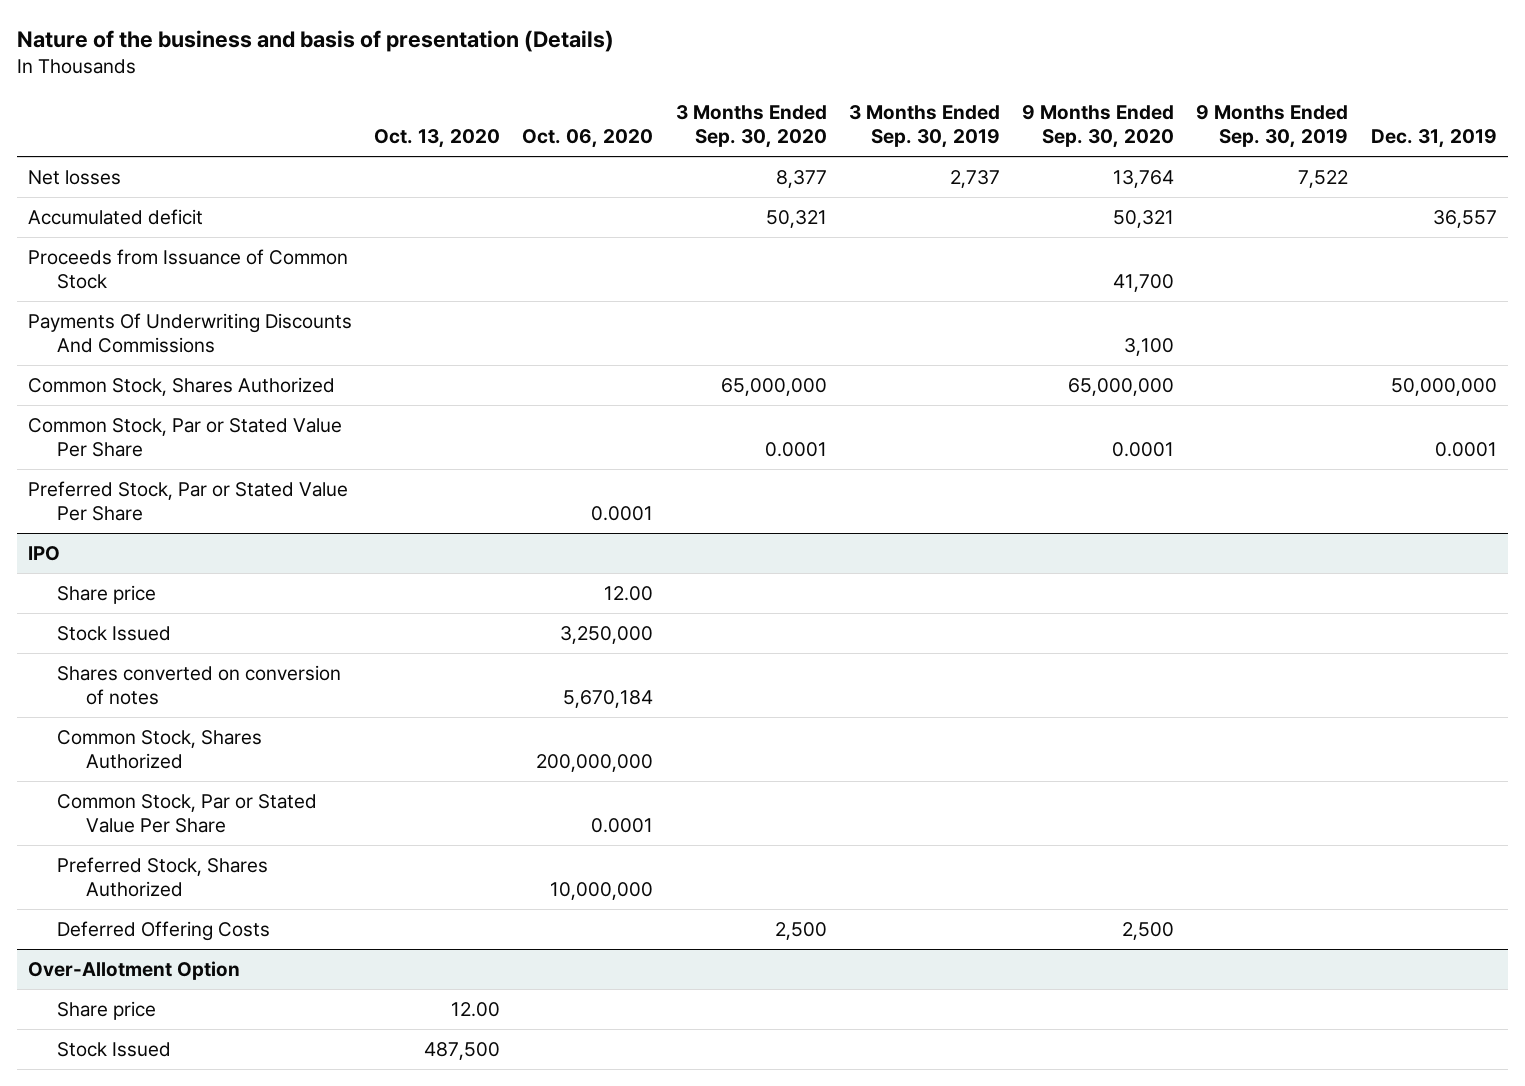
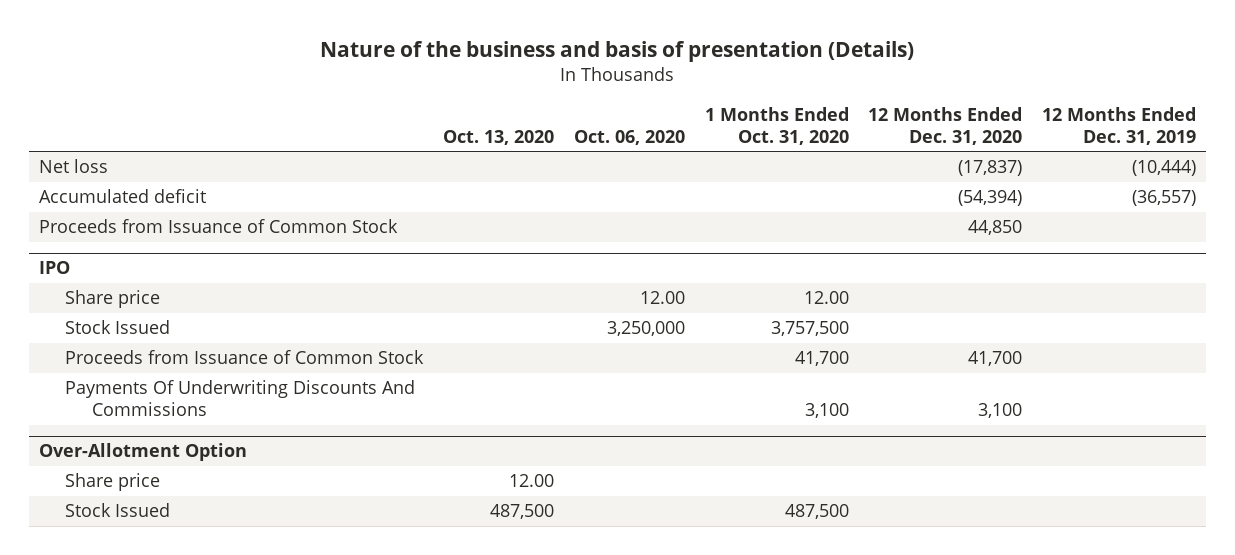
[675,104,827,149] 3 Months Ended Sep. 30, 2020 -> none
[848,104,1000,149] 3 Months Ended Sep. 30, 2019 -> none
[1022,104,1175,149] 9 Months Ended Sep. 30, 2020 -> none
[1196,104,1349,149] 9 Months Ended Sep. 30, 2019 -> none
[1370,129,1497,149] Dec. 31, 2019 -> none
none -> [704,106,849,145] 1 Months Ended Oct. 31, 2020
none -> [868,106,1023,145] 12 Months Ended Dec. 31, 2020
none -> [1042,106,1197,145] 12 Months Ended Dec. 31, 2019
[27,169,121,185] Net losses -> [38,159,108,174] Net loss
[27,312,352,354] Payments Of Underwriting Discounts And Commissions -> none
[27,376,335,396] Common Stock, Shares Authorized -> none
[27,417,342,458] Common Stock, Par or Stated Value Per Share -> none
[27,480,348,522] Preferred Stock, Par or Stated Value Per Share -> none
[57,664,342,706] Shares converted on conversion of notes -> none
[57,729,263,770] Common Stock, Shares Authorized -> none
[57,793,318,834] Common Stock, Par or Stated Value Per Share -> none
[57,856,269,898] Preferred Stock, Shares Authorized -> none
[57,920,271,941] Deferred Offering Costs -> none
none -> [65,350,425,365] Proceeds from Issuance of Common Stock
none -> [65,380,416,417] Payments Of Underwriting Discounts And Commissions

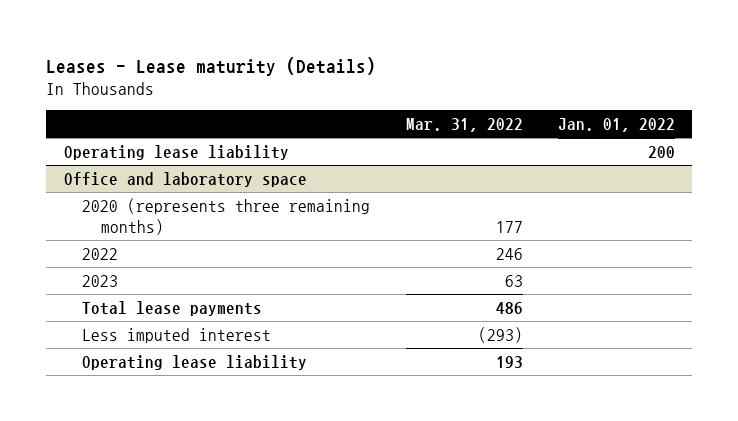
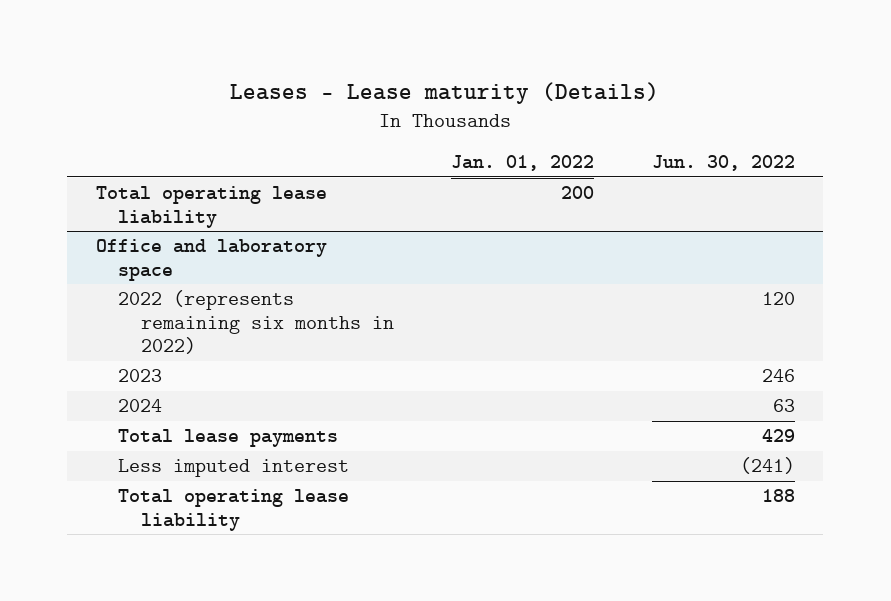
[405,117,523,132] Mar. 31, 2022 -> none
none -> [651,155,795,172] Jun. 30, 2022
[63,144,289,160] Operating lease liability -> [96,186,328,228] Total operating lease liability
[82,247,119,260] 2022 -> none
[82,197,371,235] 2020 (represents three remaining months) -> [118,290,394,355] 2022 (represents remaining six months in 2022)
none -> [118,399,163,413] 2024
[82,354,308,370] Operating lease liability -> [118,489,350,531] Total operating lease liability

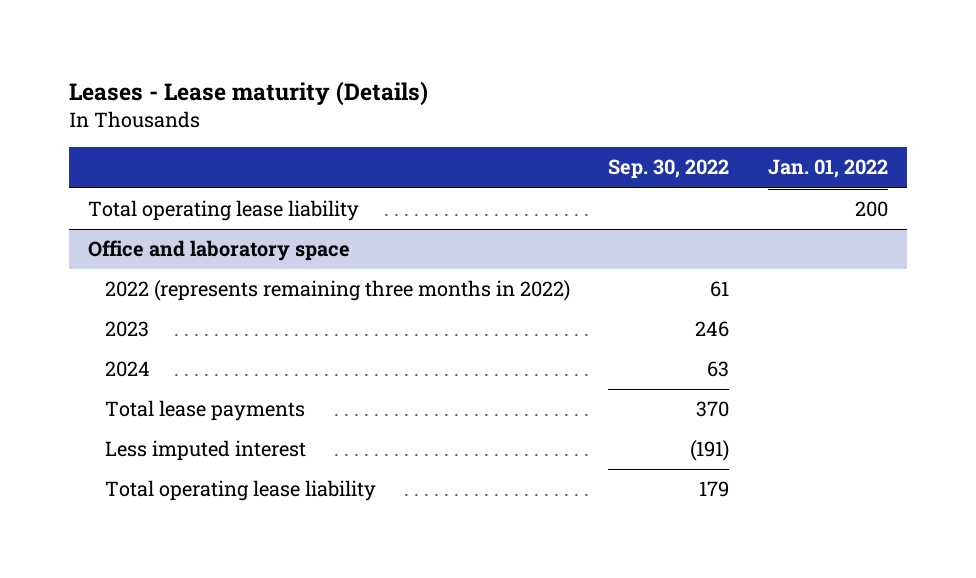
[651,155,795,172] Jun. 30, 2022 -> none
none -> [608,159,730,180] Sep. 30, 2022
[118,290,394,355] 2022 (represents remaining six months in 2022) -> [105,280,571,302] 2022 (represents remaining three months in 2022)

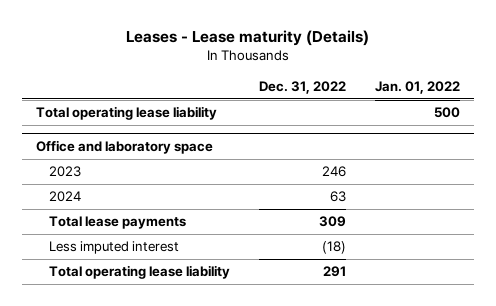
[608,159,730,180] Sep. 30, 2022 -> none
none -> [259,80,347,94] Dec. 31, 2022
[854,201,888,218] 200 -> [433,107,460,119] 500
[105,280,571,302] 2022 (represents remaining three months in 2022) -> none

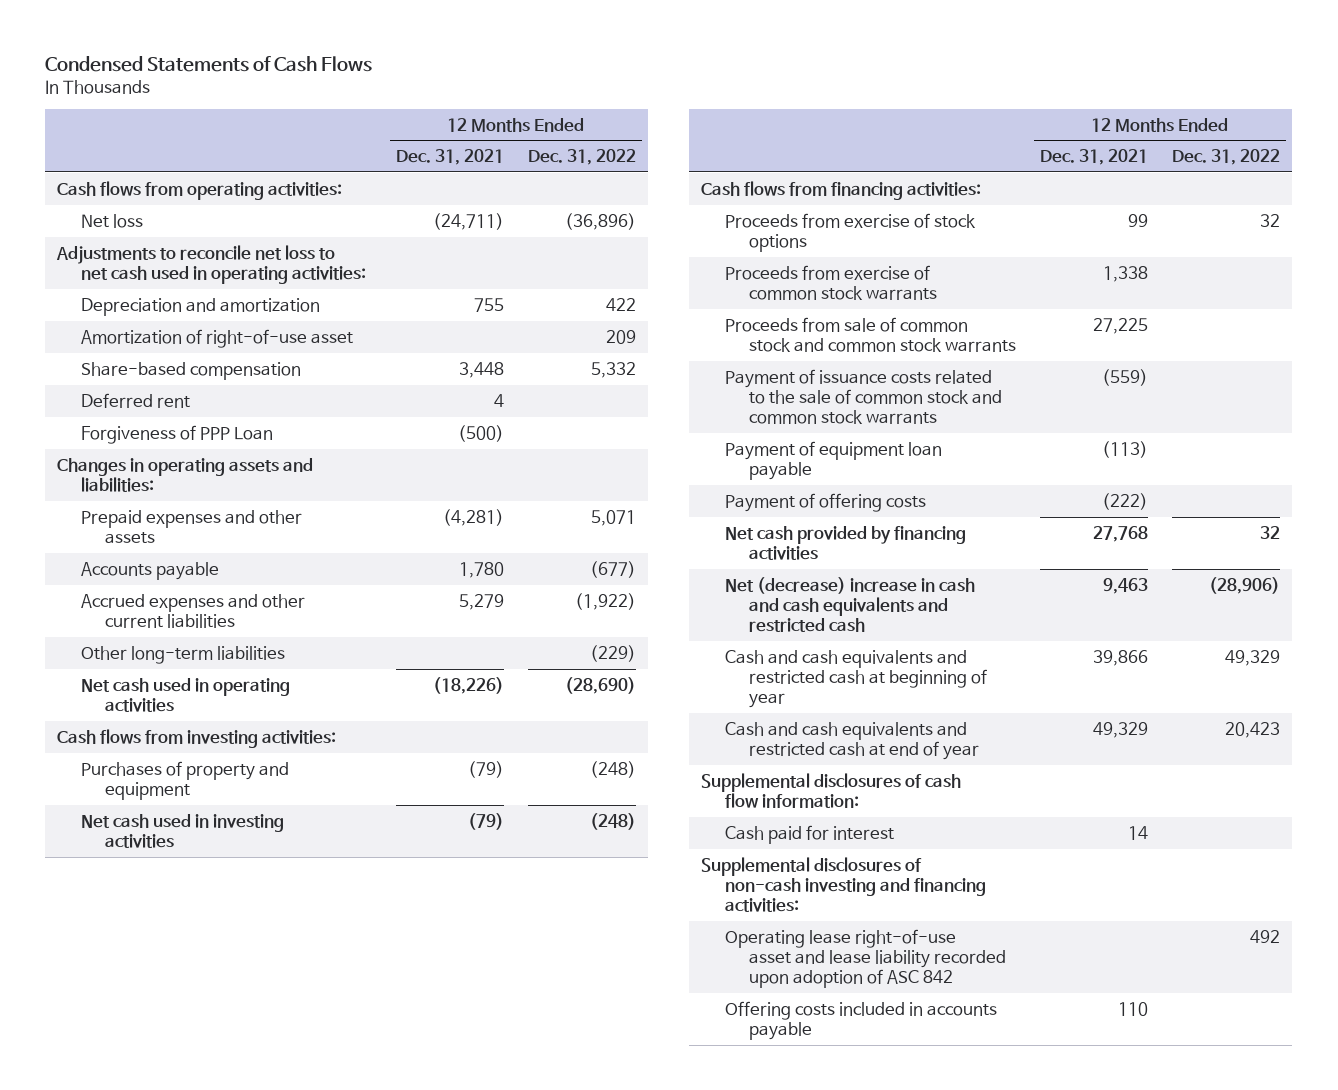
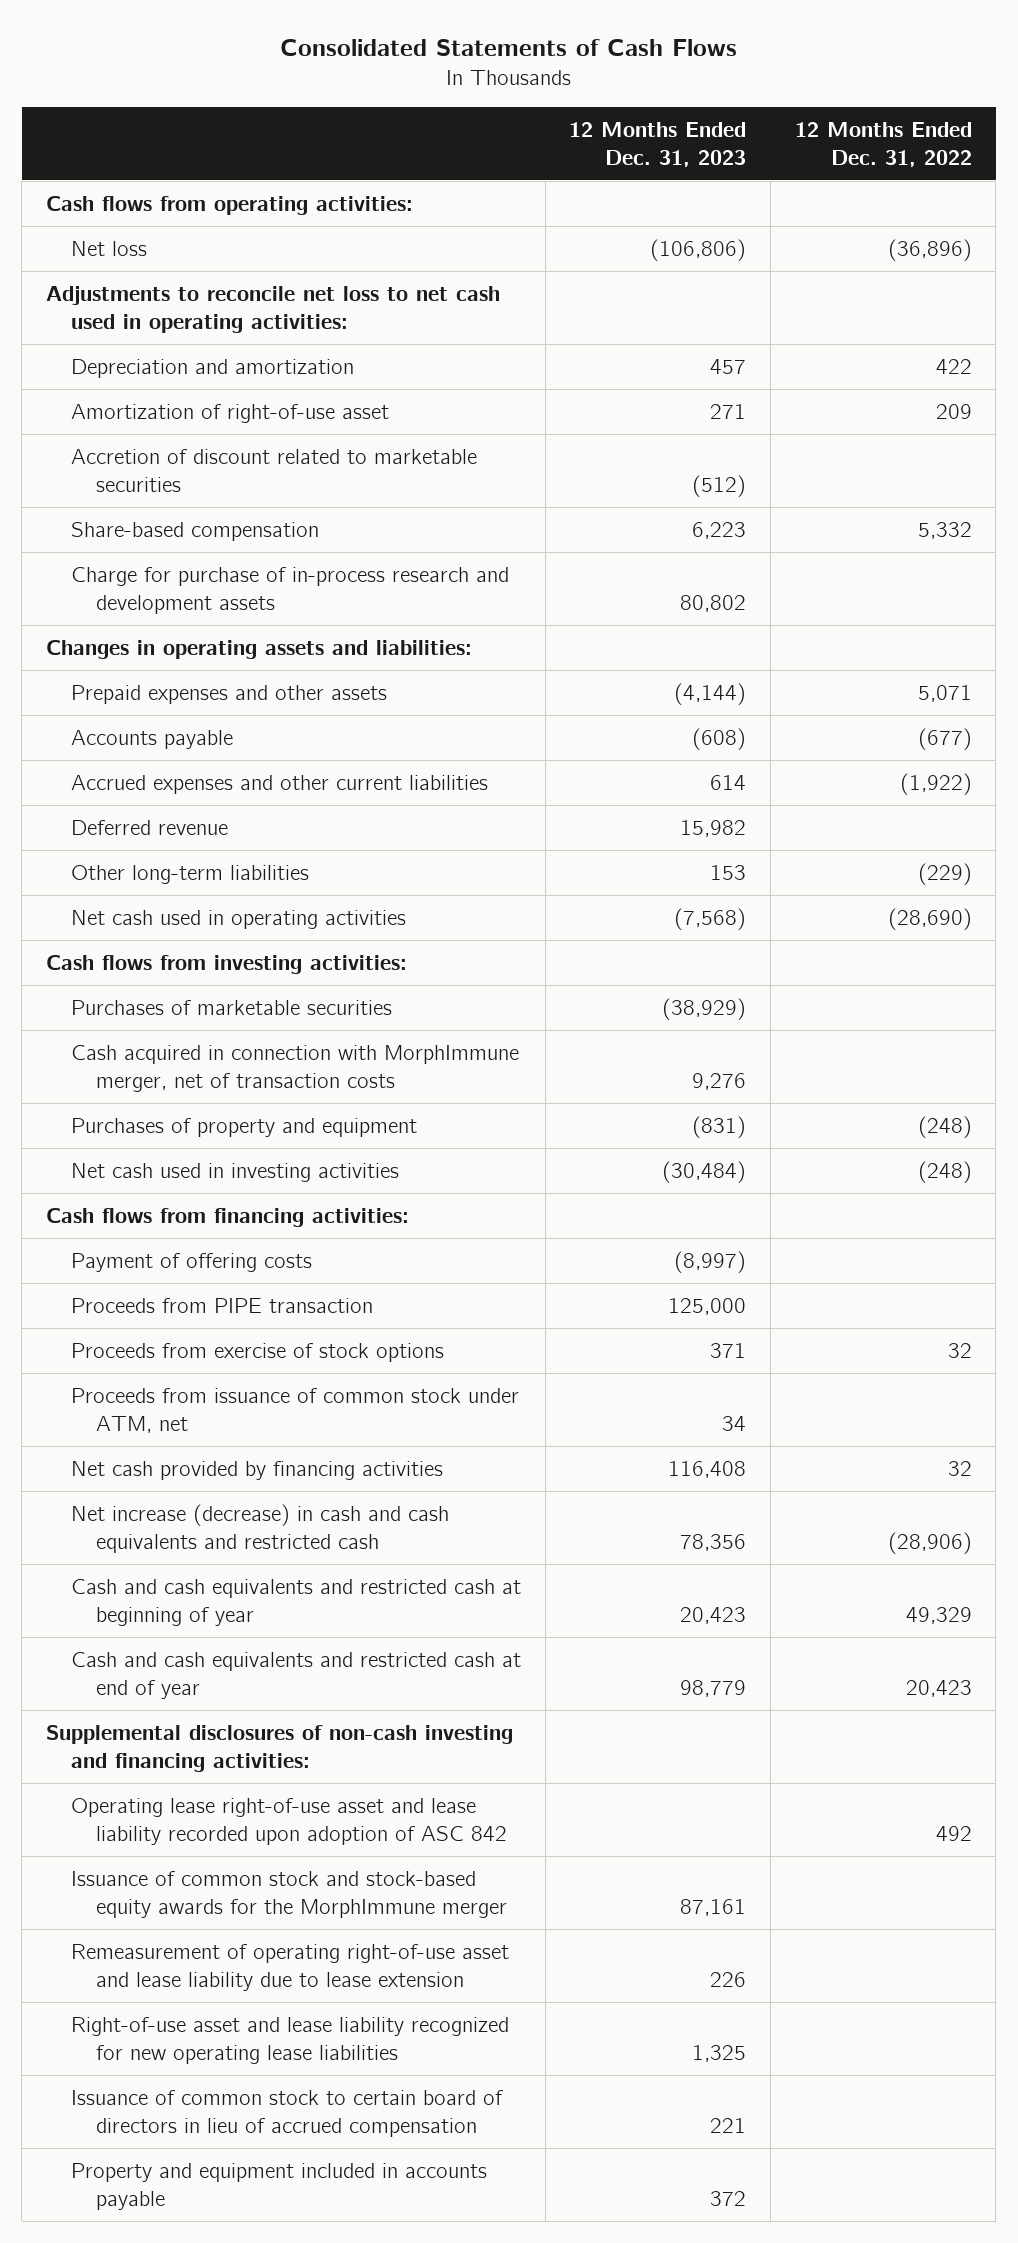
[45,55,373,72] Condensed Statements of Cash Flows -> [279,38,737,56] Consolidated Statements of Cash Flows
[396,149,505,166] Dec. 31, 2021 -> none
none -> [569,121,747,167] 12 Months Ended Dec. 31, 2023
none -> [70,449,477,493] Accretion of discount related to marketable securities
[81,392,191,408] Deferred rent -> none
[81,424,274,444] Forgiveness of PPP Loan -> none
none -> [70,567,509,615] Charge for purchase of in-process research and development assets
none -> [70,820,228,836] Deferred revenue
none -> [70,1000,392,1016] Purchases of marketable securities
none -> [70,1045,519,1093] Cash acquired in connection with MorphImmune merger, net of transaction costs
[725,264,937,300] Proceeds from exercise of common stock warrants -> none
[725,316,1016,352] Proceeds from sale of common stock and common stock warrants -> none
[725,368,1002,424] Payment of issuance costs related to the sale of common stock and common stock warrants -> none
[725,440,943,480] Payment of equipment loan payable -> none
none -> [70,1298,373,1314] Proceeds from PIPE transaction
[725,212,977,252] Proceeds from exercise of stock options -> [70,1343,444,1363] Proceeds from exercise of stock options
none -> [70,1388,519,1434] Proceeds from issuance of common stock under ATM, net
[725,576,976,632] Net (decrease) increase in cash and cash equivalents and restricted cash -> [70,1504,449,1554] Net increase (decrease) in cash and cash equivalents and restricted cash
[701,772,962,808] Supplemental disclosures of cash flow information: -> none
[725,824,895,844] Cash paid for interest -> none
[725,1000,998,1040] Offering costs included in accounts payable -> none
none -> [70,1871,507,1919] Issuance of common stock and stock-based equity awards for the MorphImmune merger
none -> [70,1944,509,1992] Remeasurement of operating right-of-use asset and lease liability due to lease extension
none -> [70,2017,509,2065] Right-of-use asset and lease liability recognized for new operating lease liabilities
none -> [70,2090,503,2138] Issuance of common stock to certain board of directors in lieu of accrued compensation
none -> [70,2163,487,2211] Property and equipment included in accounts payable

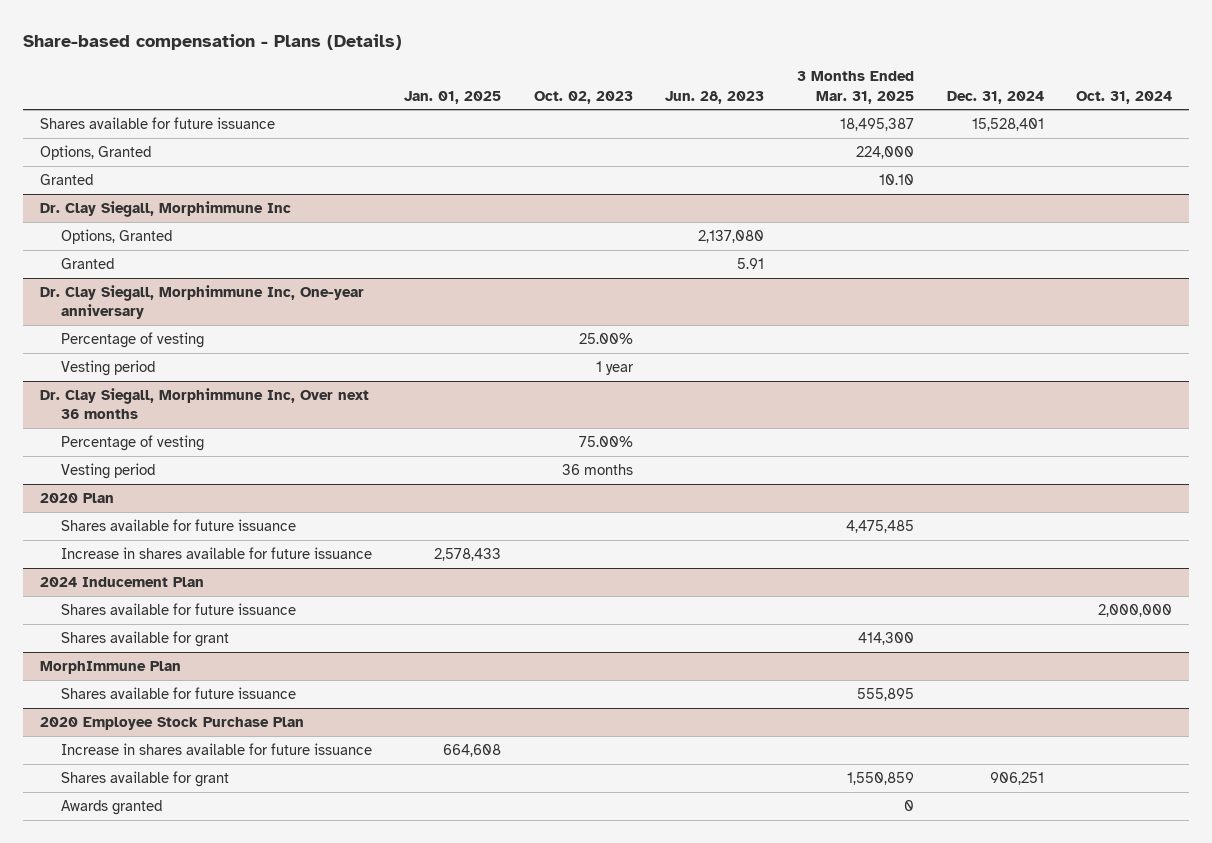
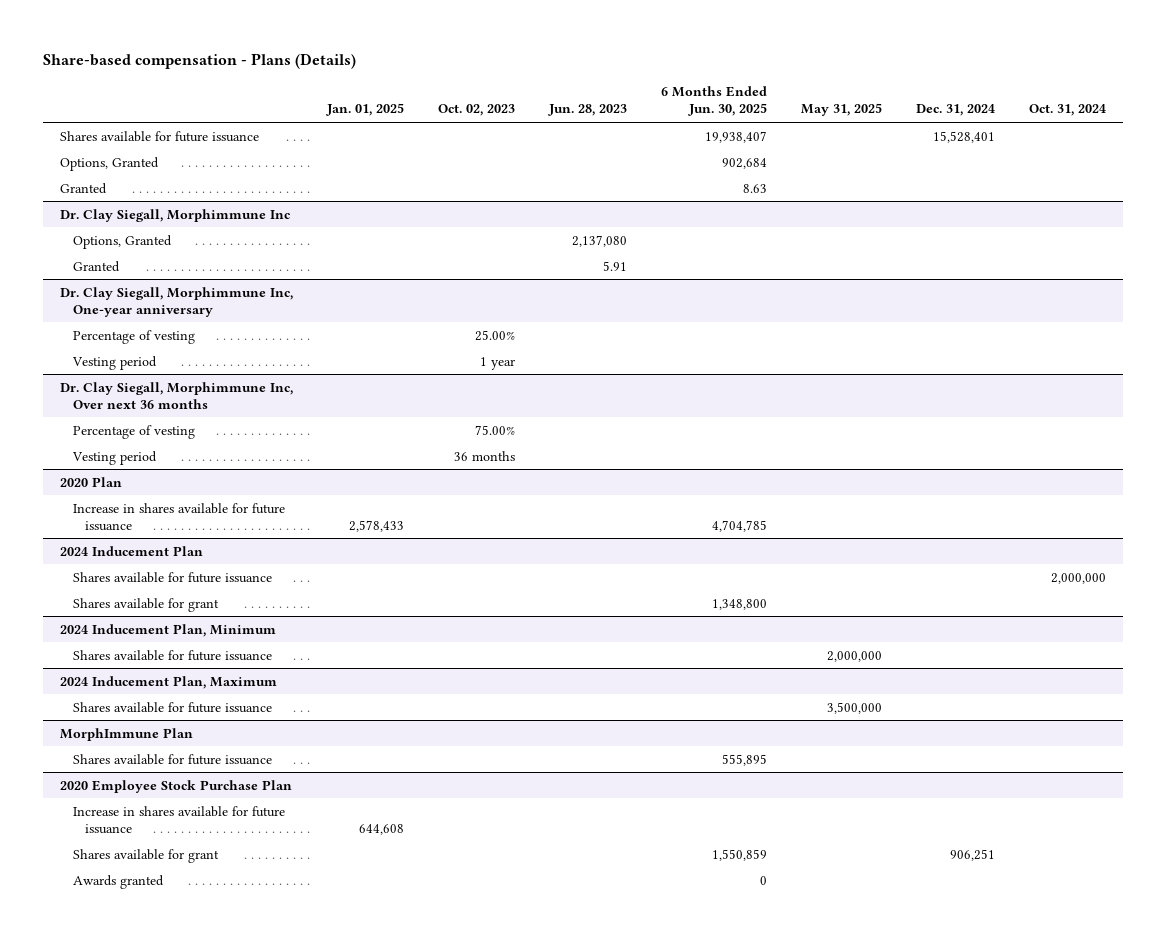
[797,71,915,104] 3 Months Ended Mar. 31, 2025 -> none
none -> [660,86,767,117] 6 Months Ended Jun. 30, 2025
none -> [800,103,882,117] May 31, 2025
[60,519,296,532] Shares available for future issuance -> none
none -> [60,623,277,637] 2024 Inducement Plan, Minimum
none -> [72,649,272,661] Shares available for future issuance
none -> [60,675,278,689] 2024 Inducement Plan, Maximum
none -> [72,701,272,713] Shares available for future issuance
[443,744,502,758] 664,608 -> [359,823,405,835] 644,608

